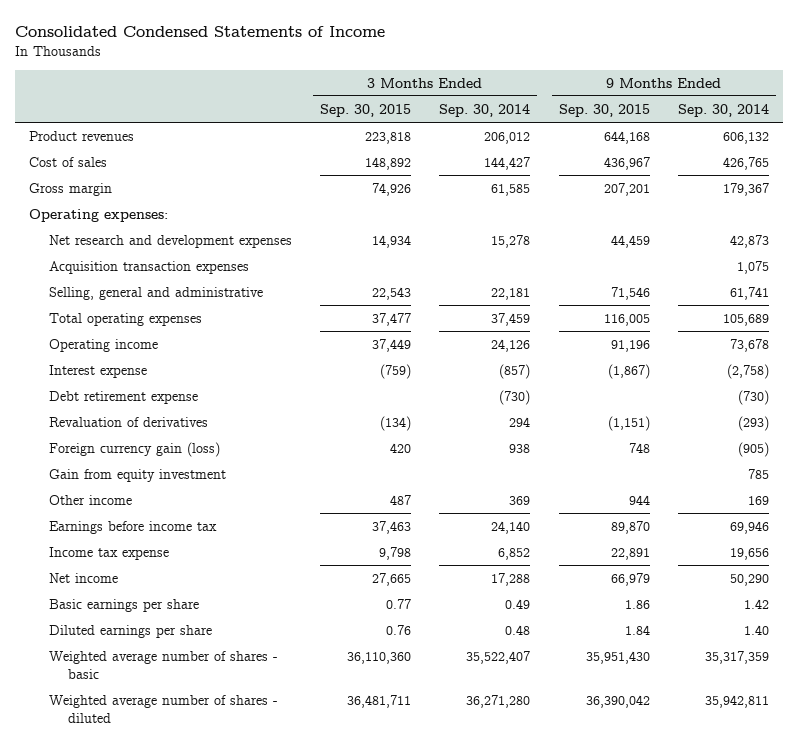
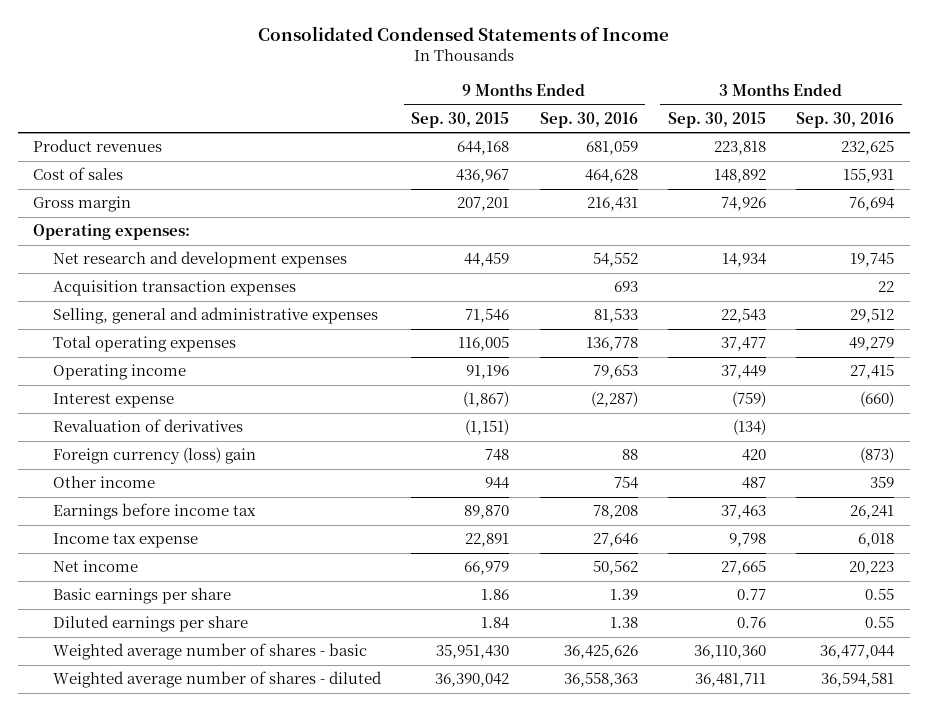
[439,104,531,118] Sep. 30, 2014 -> none
[678,104,770,118] Sep. 30, 2014 -> none
none -> [539,111,638,128] Sep. 30, 2016
none -> [796,111,895,128] Sep. 30, 2016
[48,287,263,301] Selling, general and administrative -> [52,307,378,325] Selling, general and administrative expenses
[48,391,198,405] Debt retirement expense -> none
[48,469,226,483] Gain from equity investment -> none
[48,442,220,458] Foreign currency gain (loss) -> [52,447,256,465] Foreign currency (loss) gain

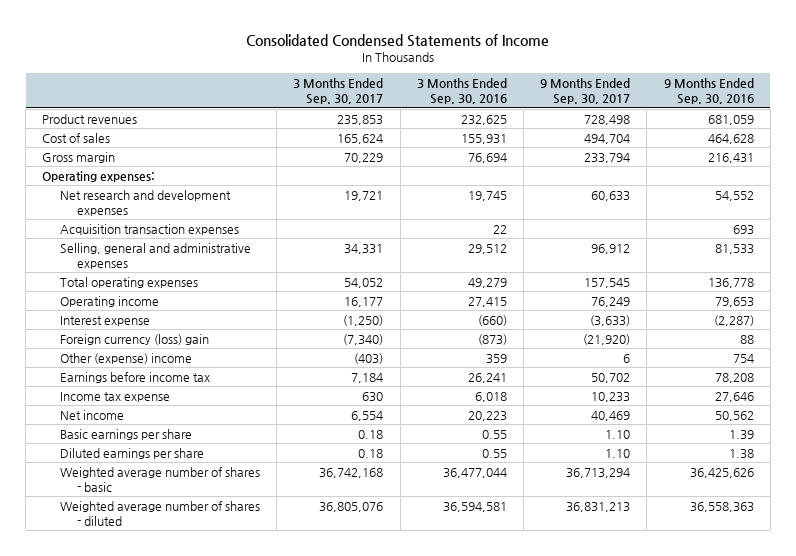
[411,111,510,128] Sep. 30, 2015 -> none
[667,111,766,128] Sep. 30, 2015 -> none
none -> [293,77,384,105] 3 Months Ended Sep. 30, 2017
none -> [540,77,631,105] 9 Months Ended Sep. 30, 2017
[52,419,243,433] Revaluation of derivatives -> none
[52,476,155,489] Other income -> [59,352,192,364] Other (expense) income

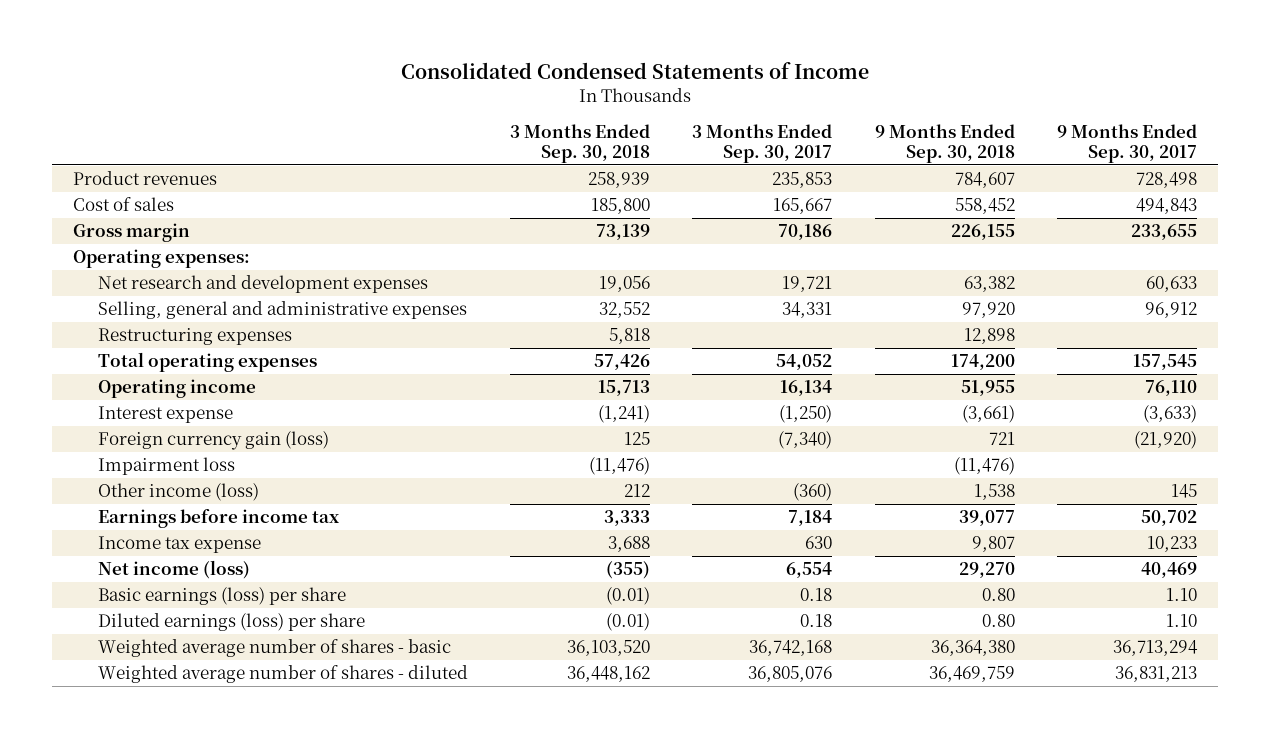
[416,77,507,105] 3 Months Ended Sep. 30, 2016 -> none
[663,77,754,105] 9 Months Ended Sep. 30, 2016 -> none
none -> [510,123,651,164] 3 Months Ended Sep. 30, 2018
none -> [874,123,1015,164] 9 Months Ended Sep. 30, 2018
[337,133,384,144] 165,624 -> [773,198,833,215] 165,667
[584,133,631,144] 494,704 -> [1136,198,1198,215] 494,843
[344,152,384,163] 70,229 -> [778,224,833,241] 70,186
[584,152,631,163] 233,794 -> [1131,224,1198,241] 233,655
[59,223,239,235] Acquisition transaction expenses -> none
none -> [97,328,292,346] Restructuring expenses
[344,296,384,307] 16,177 -> [780,380,833,397] 16,134
[591,296,631,307] 76,249 -> [1145,380,1198,397] 76,110
[59,333,209,345] Foreign currency (loss) gain -> [97,431,329,451] Foreign currency gain (loss)
none -> [97,457,235,476] Impairment loss
[59,352,192,364] Other (expense) income -> [97,483,259,502] Other income (loss)
[354,352,384,364] (403) -> [793,483,833,502] (360)
[623,353,631,363] 6 -> [1171,484,1198,499] 145
[59,409,124,420] Net income -> [97,560,250,580] Net income (loss)
[59,428,192,440] Basic earnings per share -> [97,587,346,606] Basic earnings (loss) per share
[59,447,204,459] Diluted earnings per share -> [97,613,365,632] Diluted earnings (loss) per share

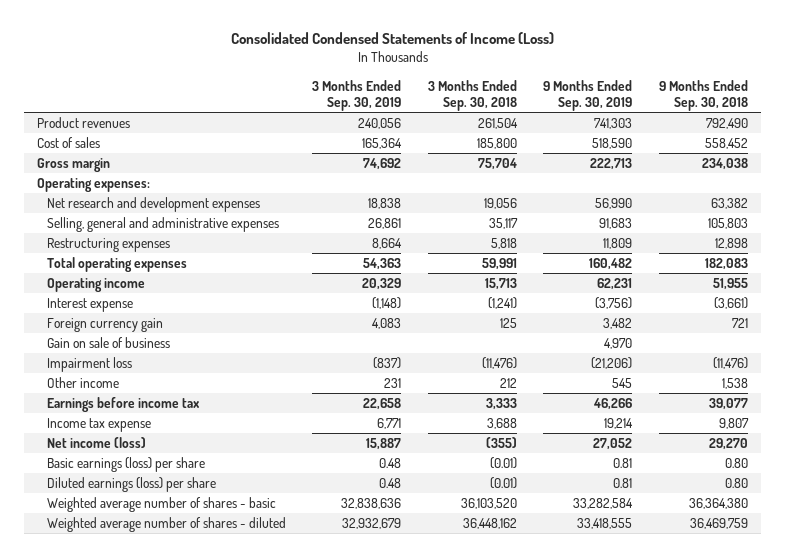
[401,61,870,79] Consolidated Condensed Statements of Income -> [230,32,554,45] Consolidated Condensed Statements of Income (Loss)
[692,123,833,164] 3 Months Ended Sep. 30, 2017 -> none
[1057,123,1198,164] 9 Months Ended Sep. 30, 2017 -> none
none -> [312,79,402,111] 3 Months Ended Sep. 30, 2019
none -> [543,79,633,111] 9 Months Ended Sep. 30, 2019
[588,172,651,189] 258,939 -> [477,118,518,130] 261,504
[954,172,1015,189] 784,607 -> [706,118,749,130] 792,490
[596,224,651,241] 73,139 -> [477,158,517,171] 75,704
[950,224,1015,241] 226,155 -> [702,158,749,171] 234,038
[599,302,651,319] 32,552 -> [488,218,518,230] 35,117
[961,302,1015,319] 97,920 -> [708,218,749,230] 105,803
[594,354,651,371] 57,426 -> [481,258,517,271] 59,991
[950,354,1015,371] 174,200 -> [705,258,749,271] 182,083
[97,431,329,451] Foreign currency gain (loss) -> [46,318,163,333] Foreign currency gain
none -> [46,337,170,349] Gain on sale of business
[97,483,259,502] Other income (loss) -> [46,377,119,389] Other income

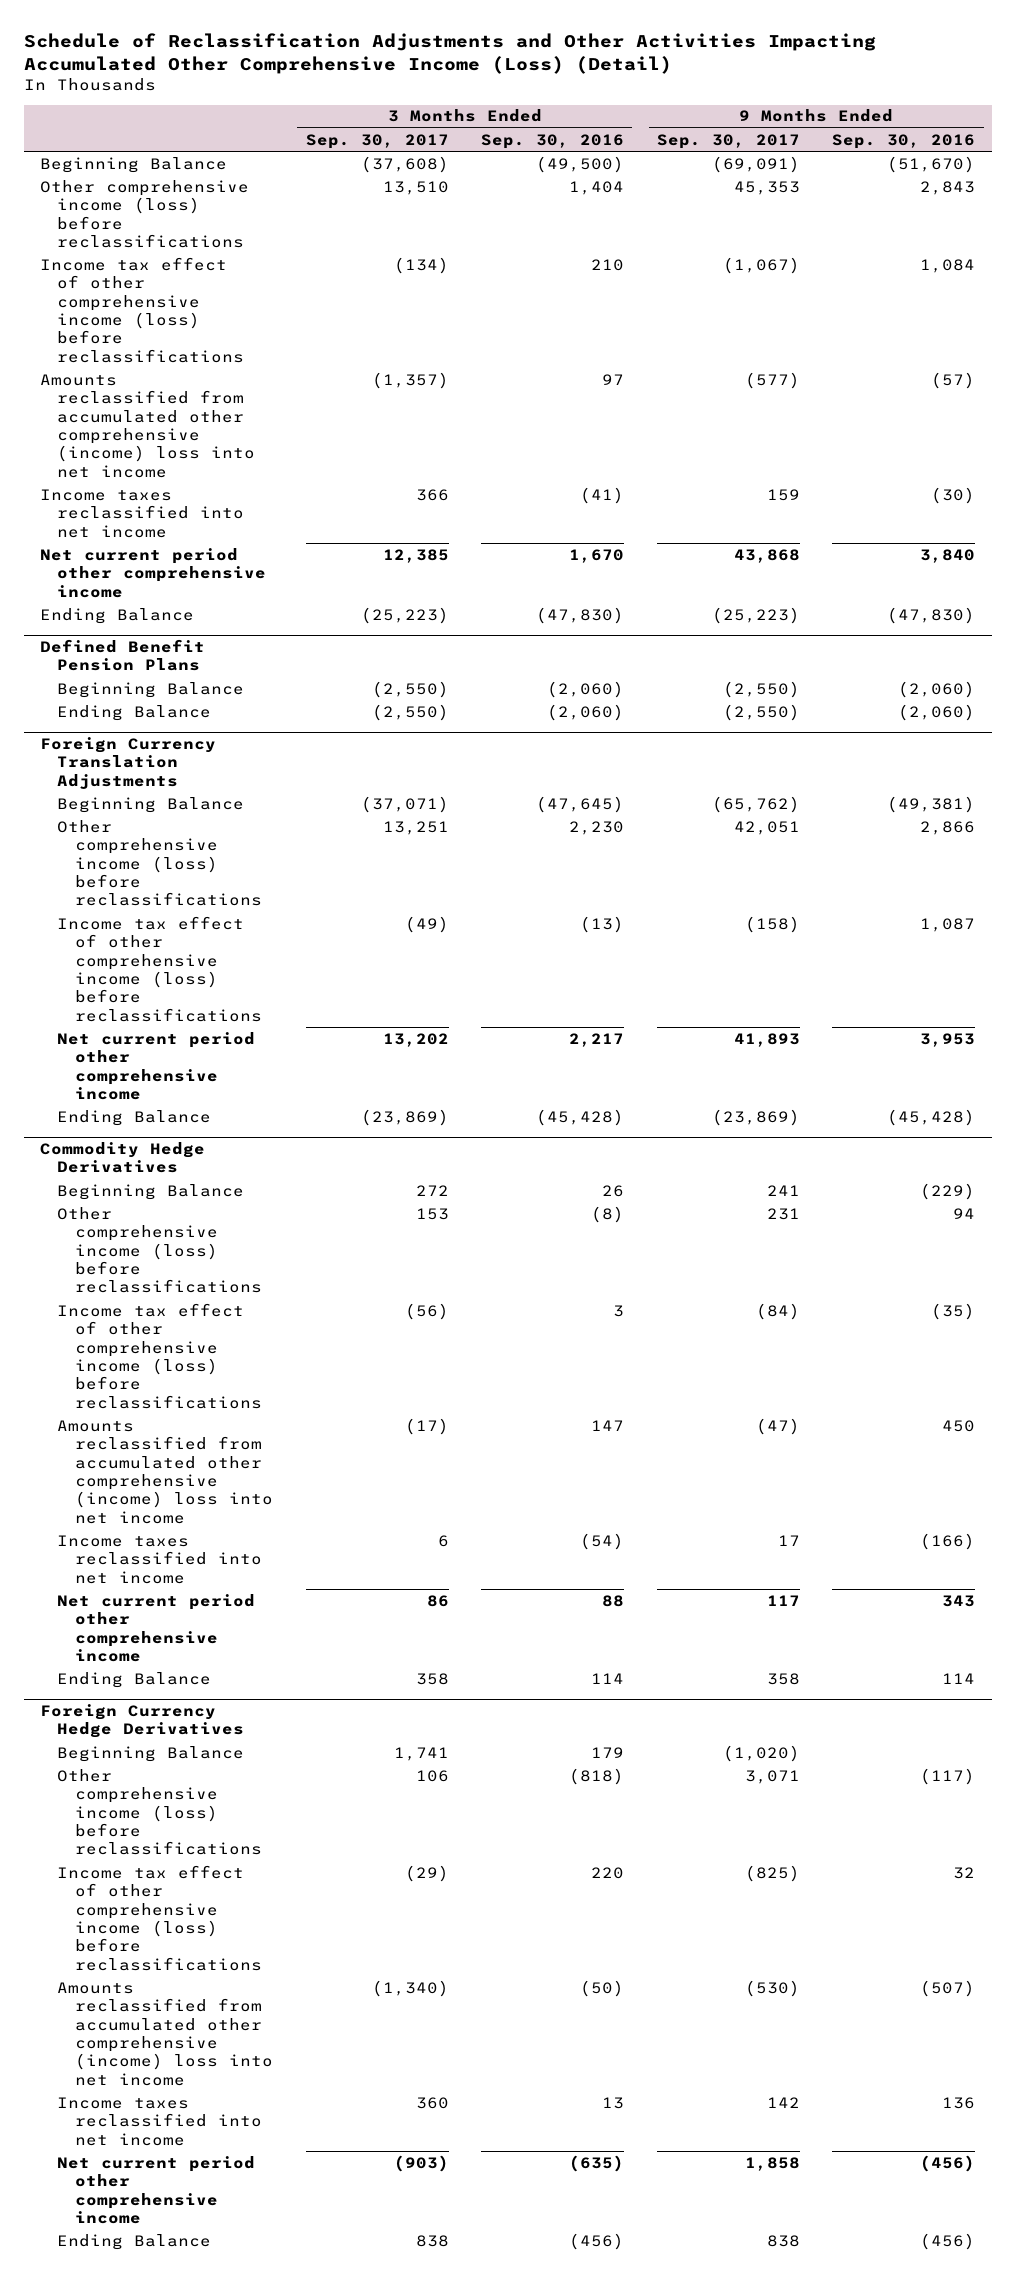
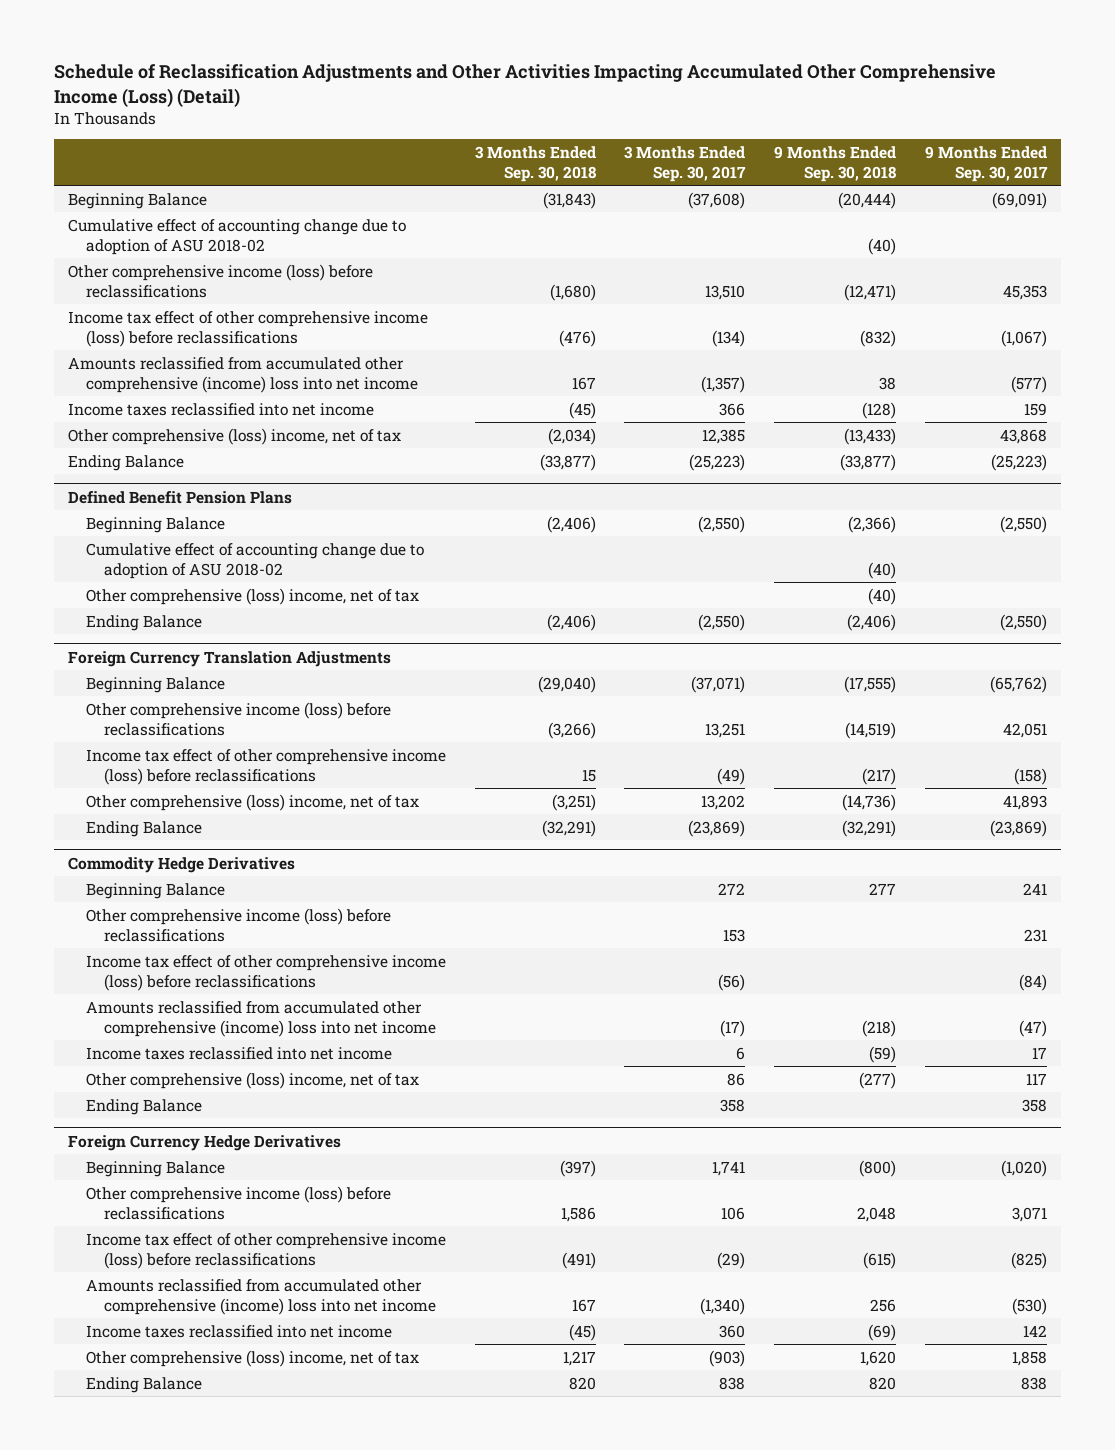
[481,133,625,149] Sep. 30, 2016 -> none
[832,133,976,149] Sep. 30, 2016 -> none
none -> [474,146,596,182] 3 Months Ended Sep. 30, 2018
none -> [774,146,897,182] 9 Months Ended Sep. 30, 2018
none -> [68,218,407,255] Cumulative effect of accounting change due to adoption of ASU 2018-02
[39,547,267,598] Net current period other comprehensive income -> [68,427,402,445] Other comprehensive (loss) income, net of tax
none -> [86,542,425,579] Cumulative effect of accounting change due to adoption of ASU 2018-02
none -> [86,587,420,605] Other comprehensive (loss) income, net of tax
[57,1031,256,1100] Net current period other comprehensive income -> [86,793,420,811] Other comprehensive (loss) income, net of tax
[57,1593,256,1662] Net current period other comprehensive income -> [86,1071,420,1089] Other comprehensive (loss) income, net of tax
[57,2155,256,2224] Net current period other comprehensive income -> [86,1349,420,1367] Other comprehensive (loss) income, net of tax

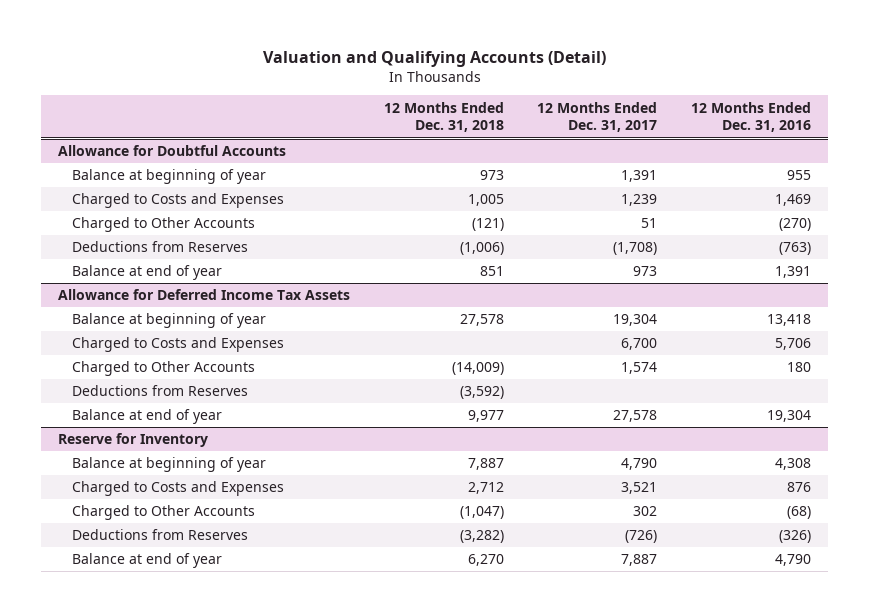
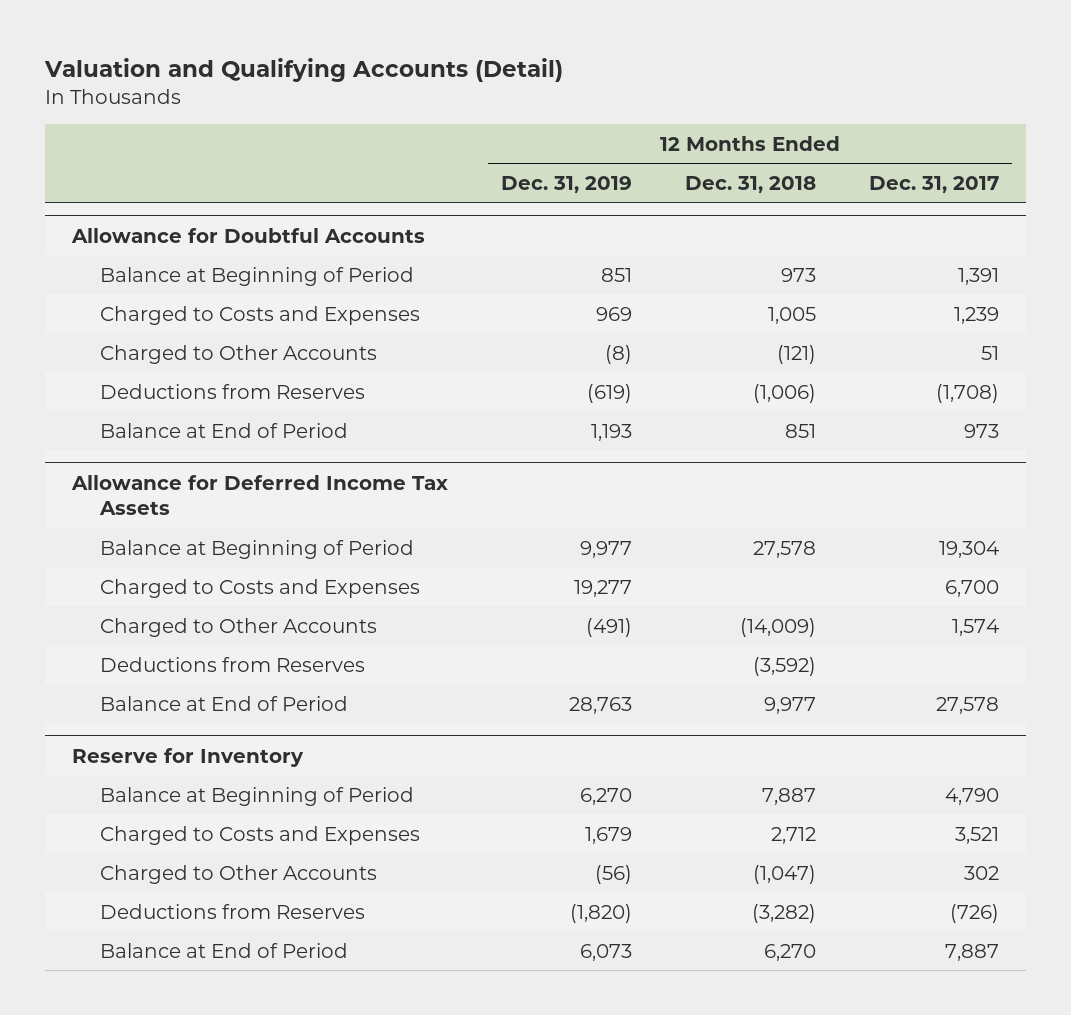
[690,101,811,133] 12 Months Ended Dec. 31, 2016 -> none
none -> [500,175,632,193] Dec. 31, 2019
[72,169,267,185] Balance at beginning of year -> [100,266,415,286] Balance at Beginning of Period
[72,265,223,281] Balance at end of year -> [100,422,349,438] Balance at End of Period
[72,313,267,329] Balance at beginning of year -> [100,539,415,559] Balance at Beginning of Period
[72,409,223,425] Balance at end of year -> [100,695,349,711] Balance at End of Period
[72,457,267,473] Balance at beginning of year -> [100,786,415,806] Balance at Beginning of Period
[72,553,223,569] Balance at end of year -> [100,942,349,958] Balance at End of Period

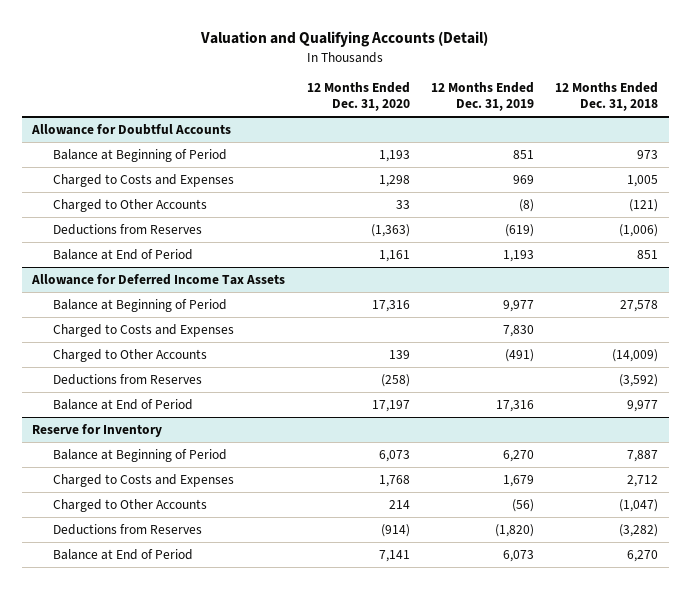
[869,175,1000,193] Dec. 31, 2017 -> none
none -> [306,82,410,112] 12 Months Ended Dec. 31, 2020
[573,579,632,597] 19,277 -> [502,324,534,337] 7,830
[568,696,632,714] 28,763 -> [495,399,534,412] 17,316

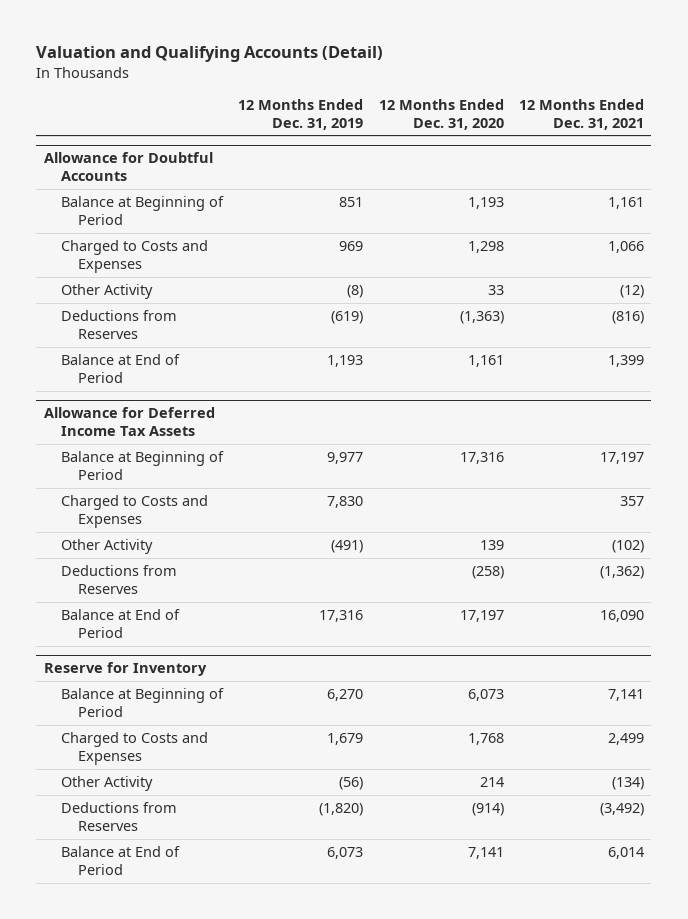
[555,82,659,112] 12 Months Ended Dec. 31, 2018 -> none
none -> [518,98,644,130] 12 Months Ended Dec. 31, 2021
[53,198,208,212] Charged to Other Accounts -> [61,283,154,299] Other Activity
[53,348,208,362] Charged to Other Accounts -> [61,538,154,554] Other Activity
[53,498,208,512] Charged to Other Accounts -> [61,775,154,791] Other Activity

